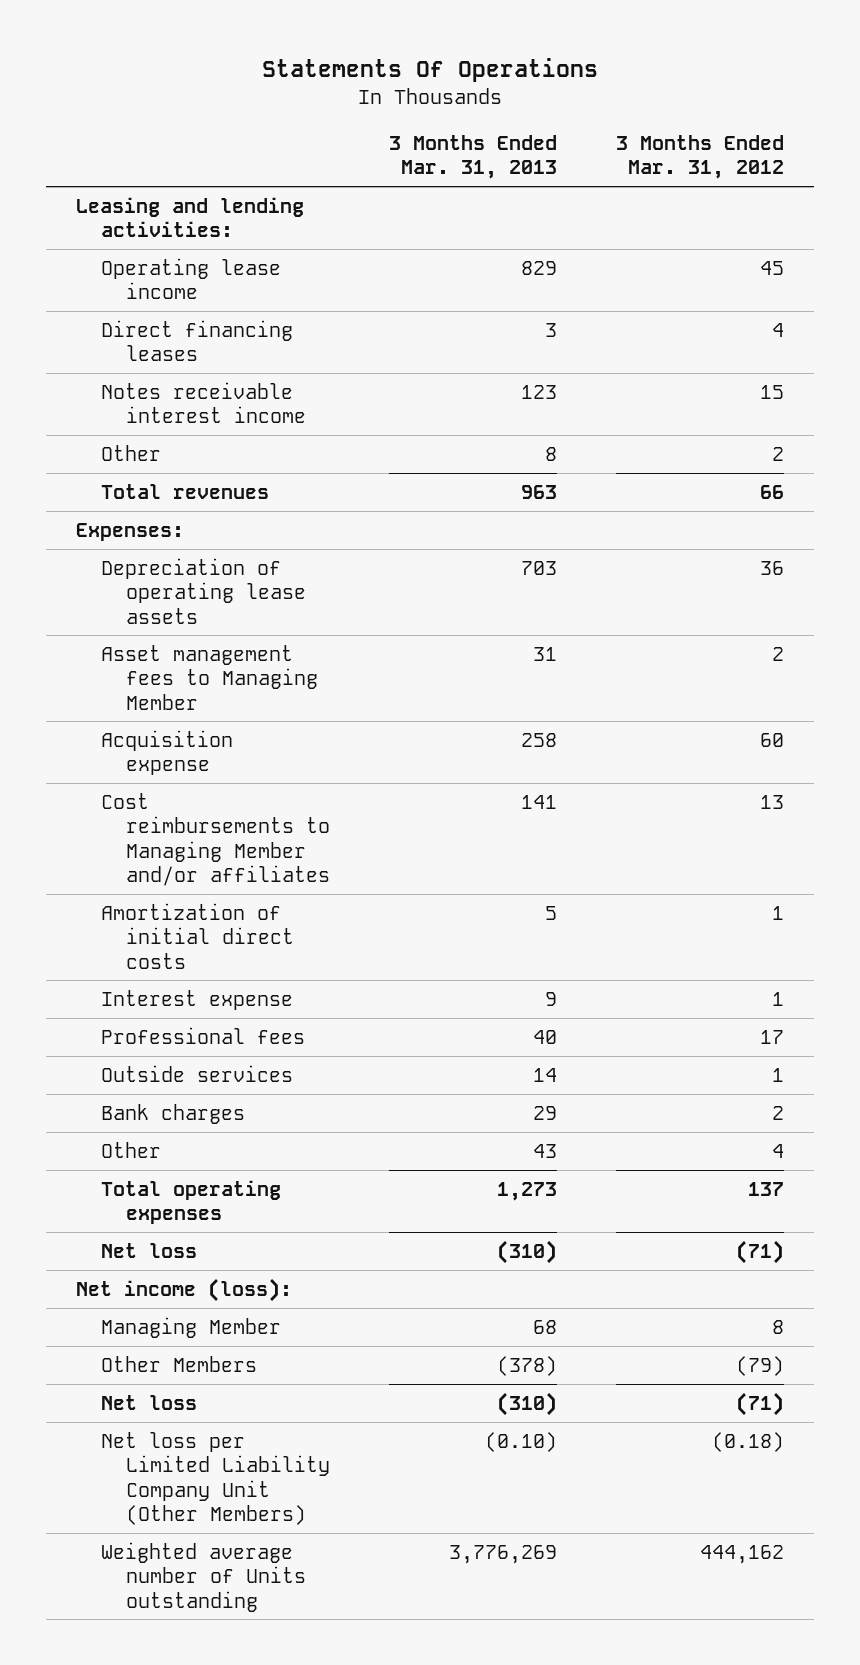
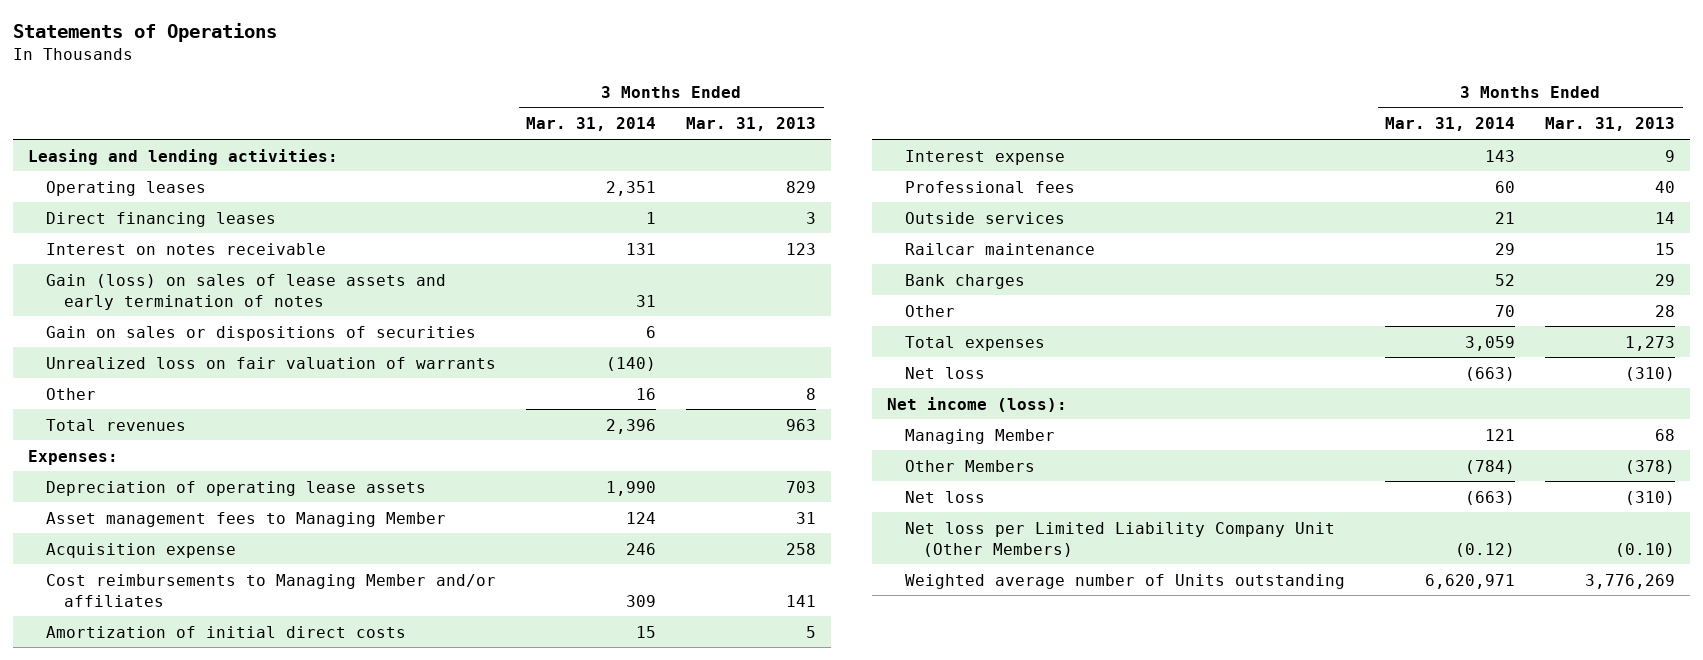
[262,58,599,83] Statements Of Operations -> [13,23,278,43] Statements of Operations
[616,135,785,180] 3 Months Ended Mar. 31, 2012 -> none
none -> [526,117,657,132] Mar. 31, 2014
[100,257,281,300] Operating lease income -> [46,180,207,196] Operating leases
[100,381,307,424] Notes receivable interest income -> [46,242,327,255] Interest on notes receivable
none -> [46,273,447,310] Gain (loss) on sales of lease assets and early termination of notes
none -> [46,325,477,341] Gain on sales or dispositions of securities
none -> [46,356,497,369] Unrealized loss on fair valuation of warrants
none -> [905,242,1096,255] Railcar maintenance
[533,1143,558,1158] 43 -> [1655,304,1676,317] 28
[100,1179,281,1225] Total operating expenses -> [905,335,1046,351] Total expenses

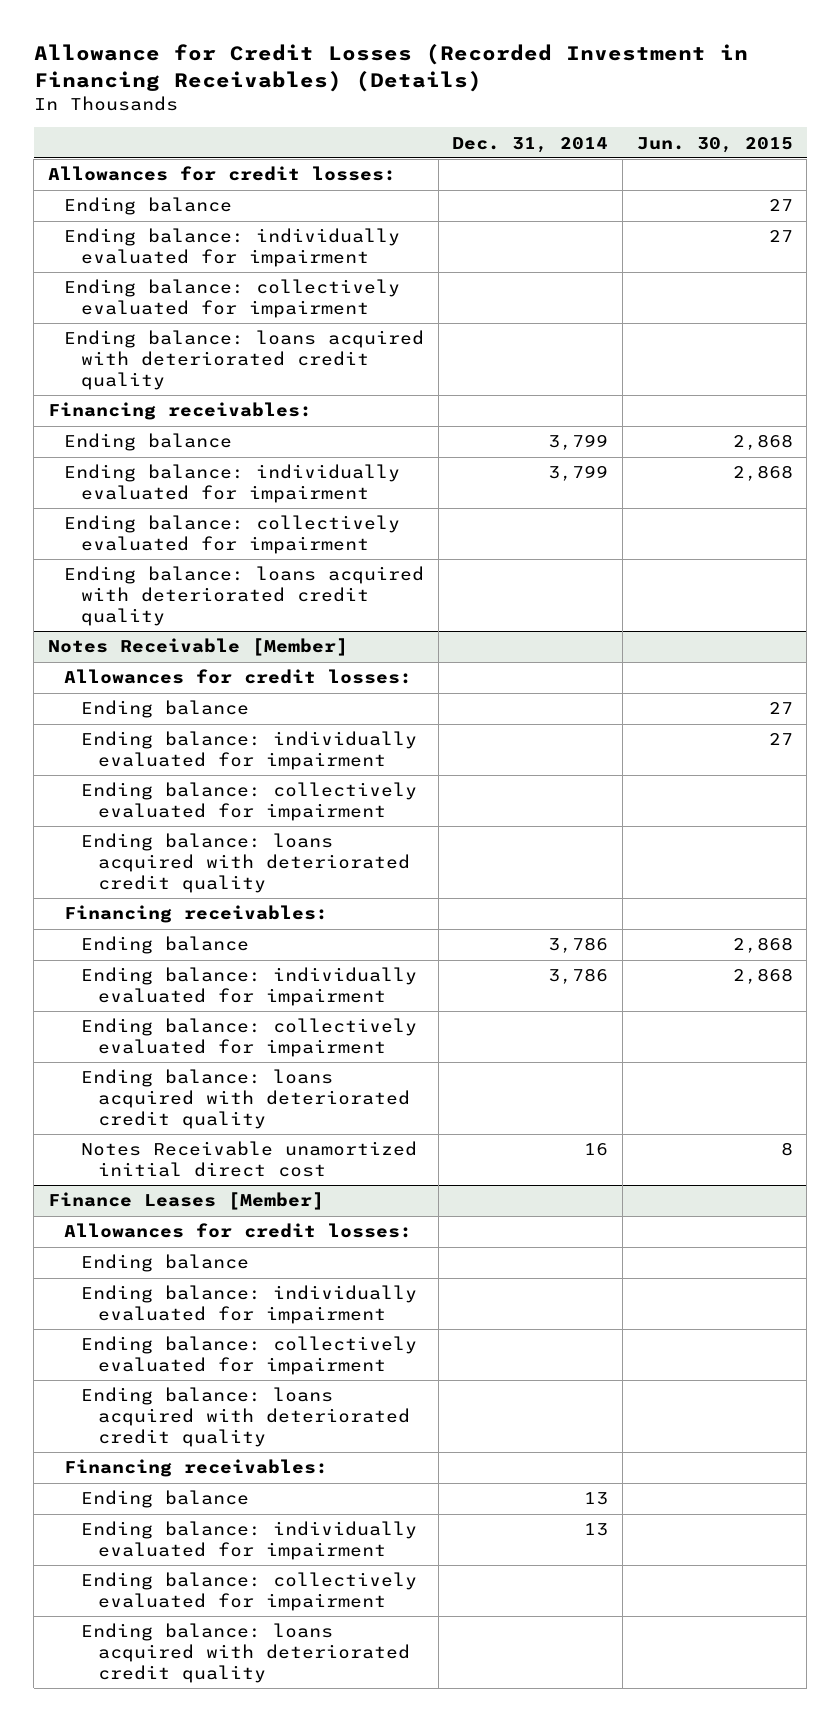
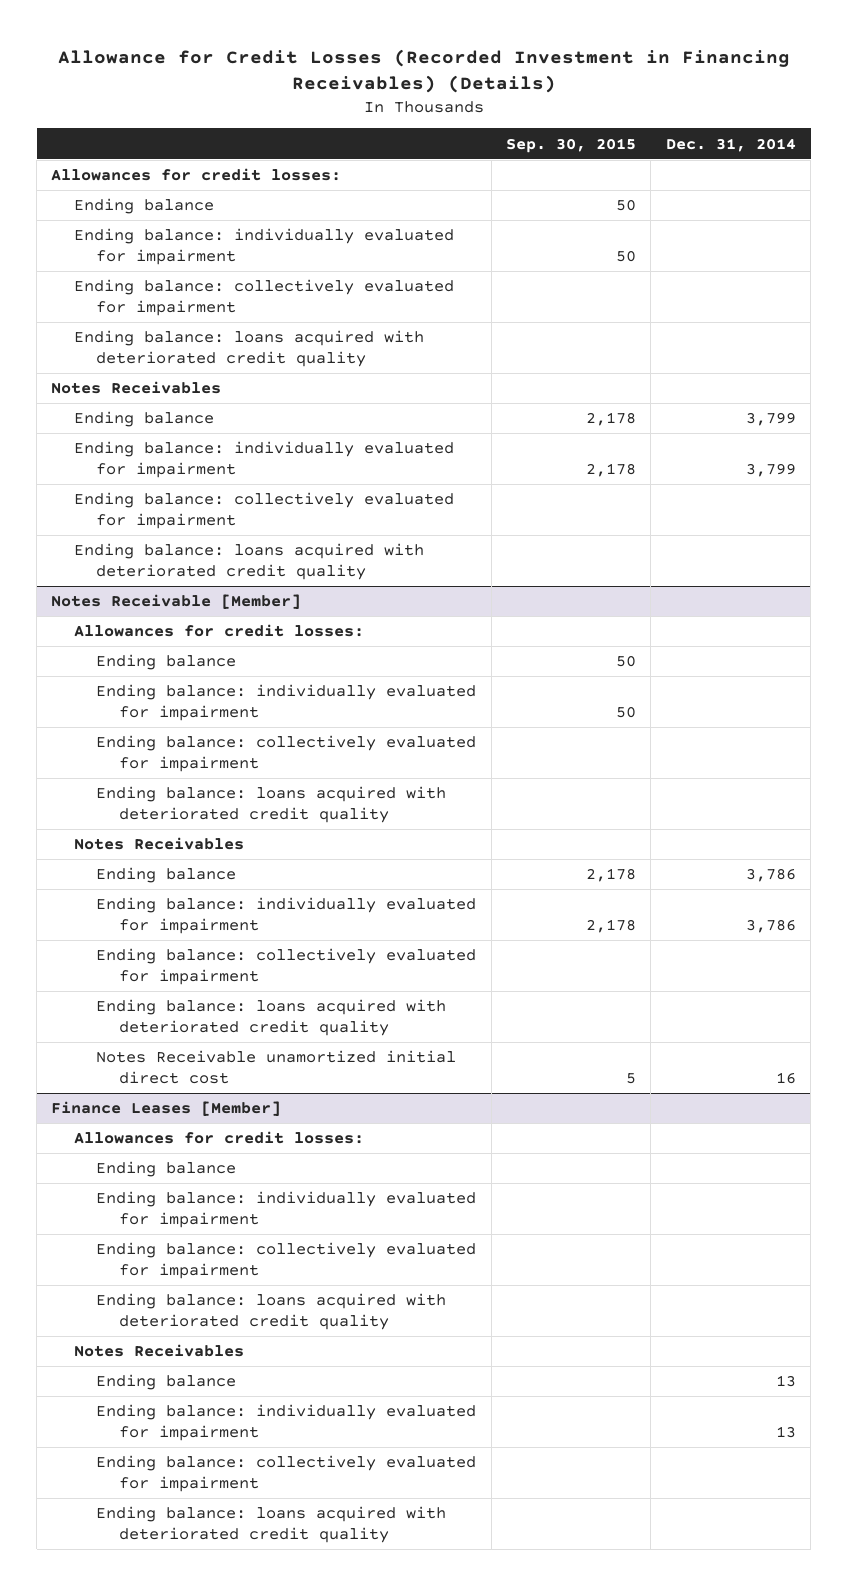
[636,136,793,153] Jun. 30, 2015 -> none
none -> [506,137,637,153] Sep. 30, 2015
[47,402,312,421] Financing receivables: -> [51,381,222,395] Notes Receivables
[64,905,329,924] Financing receivables: -> [73,837,244,851] Notes Receivables
[64,1459,329,1478] Financing receivables: -> [73,1344,244,1358] Notes Receivables

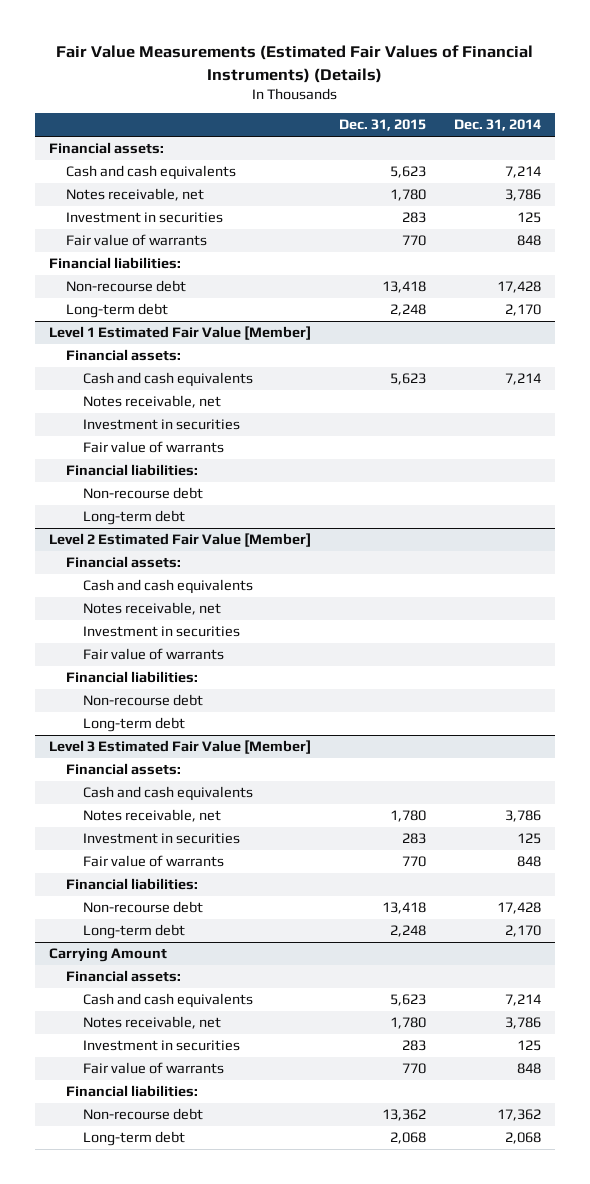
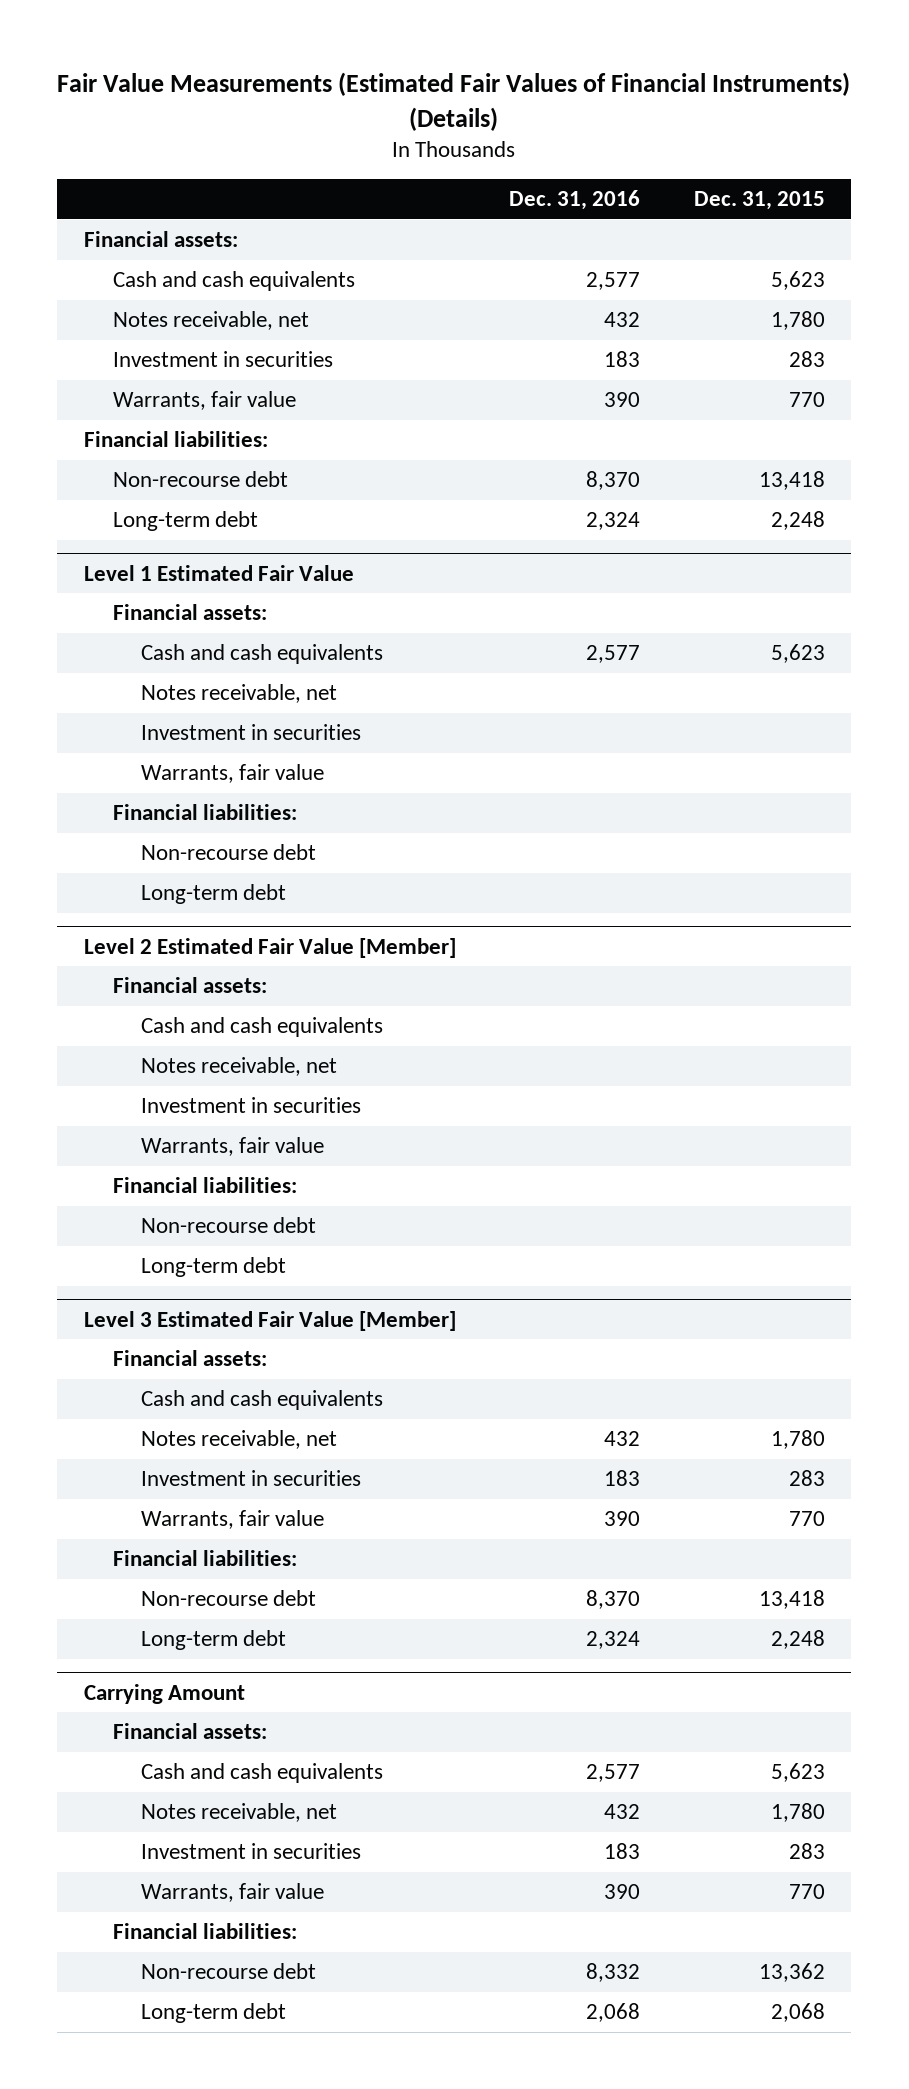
[453,119,541,132] Dec. 31, 2014 -> none
none -> [509,190,641,211] Dec. 31, 2016
[66,234,208,247] Fair value of warrants -> [112,391,296,411] Warrants, fair value
[48,326,311,341] Level 1 Estimated Fair Value [Member] -> [83,564,354,581] Level 1 Estimated Fair Value
[83,441,225,454] Fair value of warrants -> [141,764,325,784] Warrants, fair value
[83,648,225,661] Fair value of warrants -> [141,1137,325,1157] Warrants, fair value
[83,855,225,868] Fair value of warrants -> [141,1510,325,1530] Warrants, fair value
[83,1062,225,1075] Fair value of warrants -> [141,1883,325,1903] Warrants, fair value

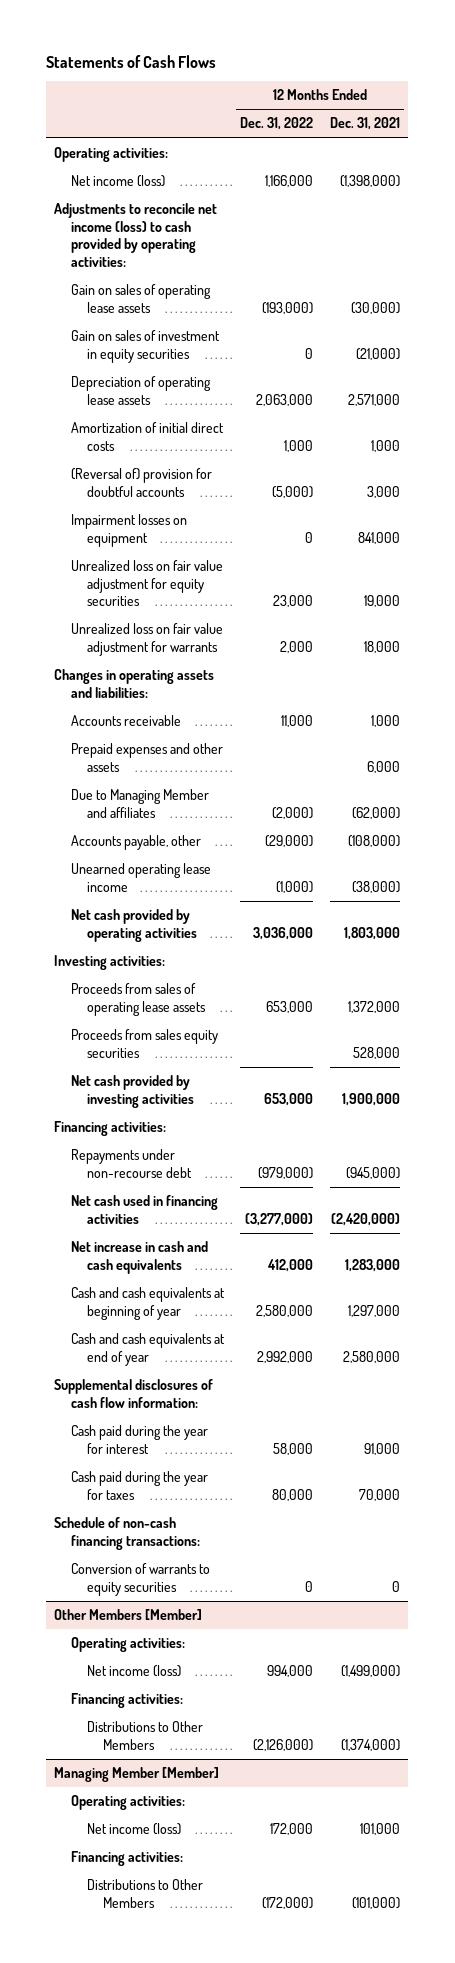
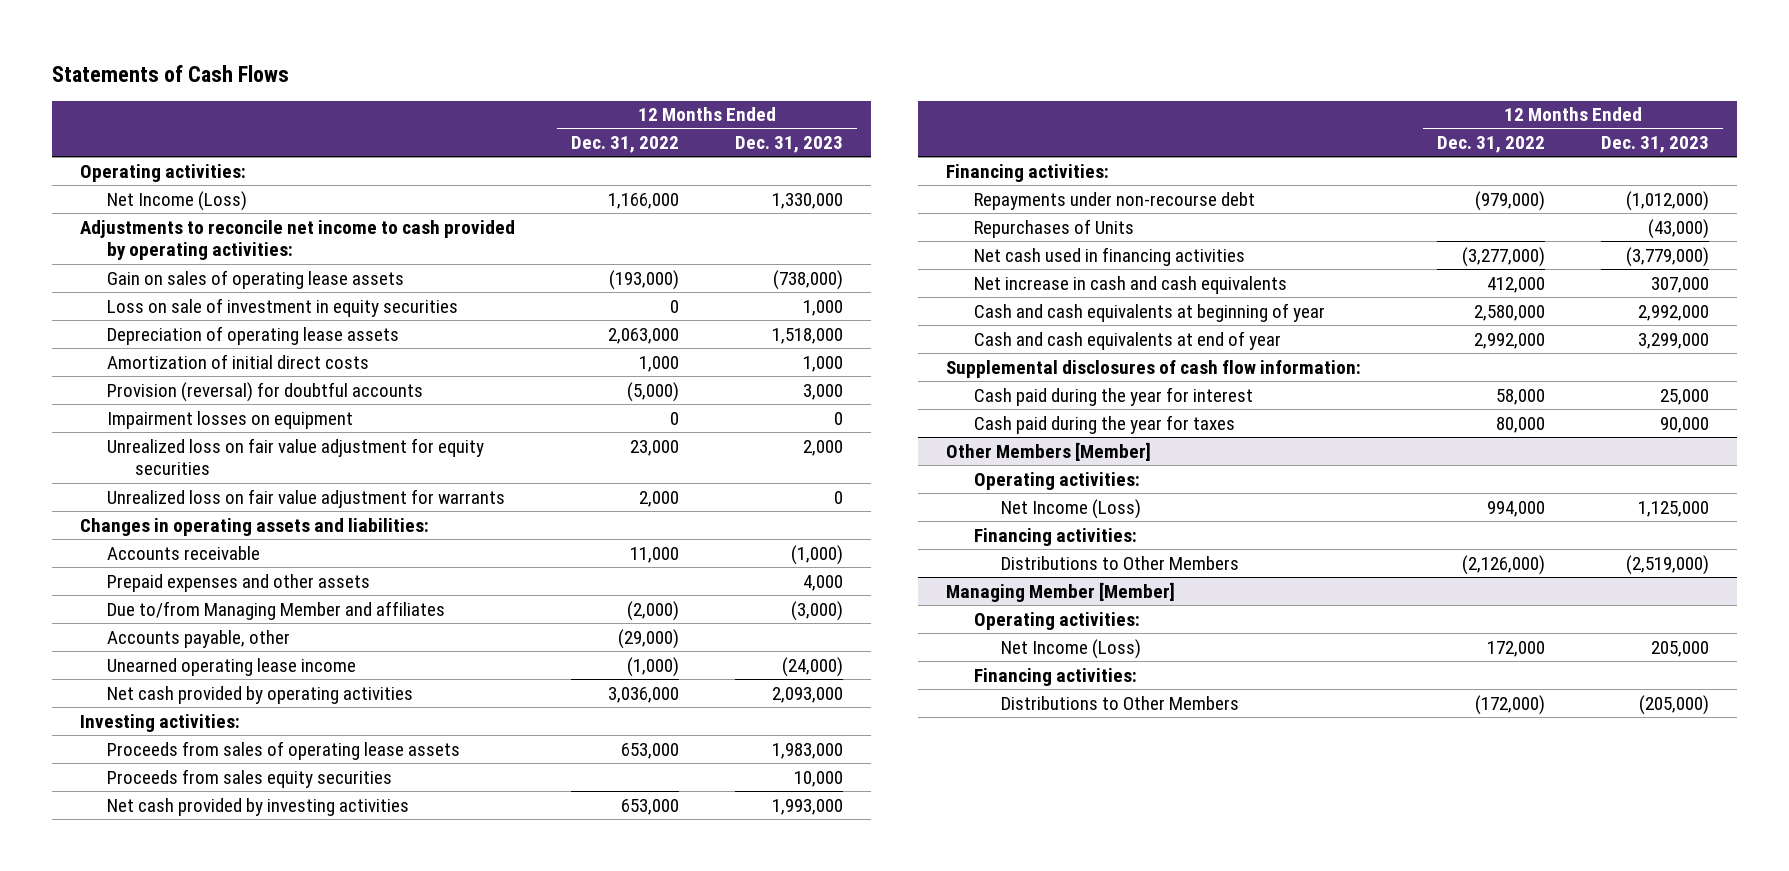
[330,117,401,131] Dec. 31, 2021 -> none
none -> [734,136,843,154] Dec. 31, 2023
[70,175,165,188] Net income (loss) -> [107,190,248,211] Net Income (Loss)
[54,203,218,267] Adjustments to reconcile net income (loss) to cash provided by operating activities: -> [80,219,516,261] Adjustments to reconcile net income to cash provided by operating activities:
[70,330,220,363] Gain on sales of investment in equity securities -> [107,297,459,317] Loss on sale of investment in equity securities
[70,468,212,497] (Reversal of) provision for doubtful accounts -> [107,381,424,402] Provision (reversal) for doubtful accounts
[70,789,209,818] Due to Managing Member and affiliates -> [107,600,446,620] Due to/from Managing Member and affiliates
none -> [973,218,1134,238] Repurchases of Units
[54,1517,200,1550] Schedule of non-cash financing transactions: -> none
[70,1563,210,1596] Conversion of warrants to equity securities -> none
[86,1665,181,1678] Net income (loss) -> [1001,498,1142,519] Net Income (Loss)
[86,1823,181,1836] Net income (loss) -> [1001,638,1142,659] Net Income (Loss)

